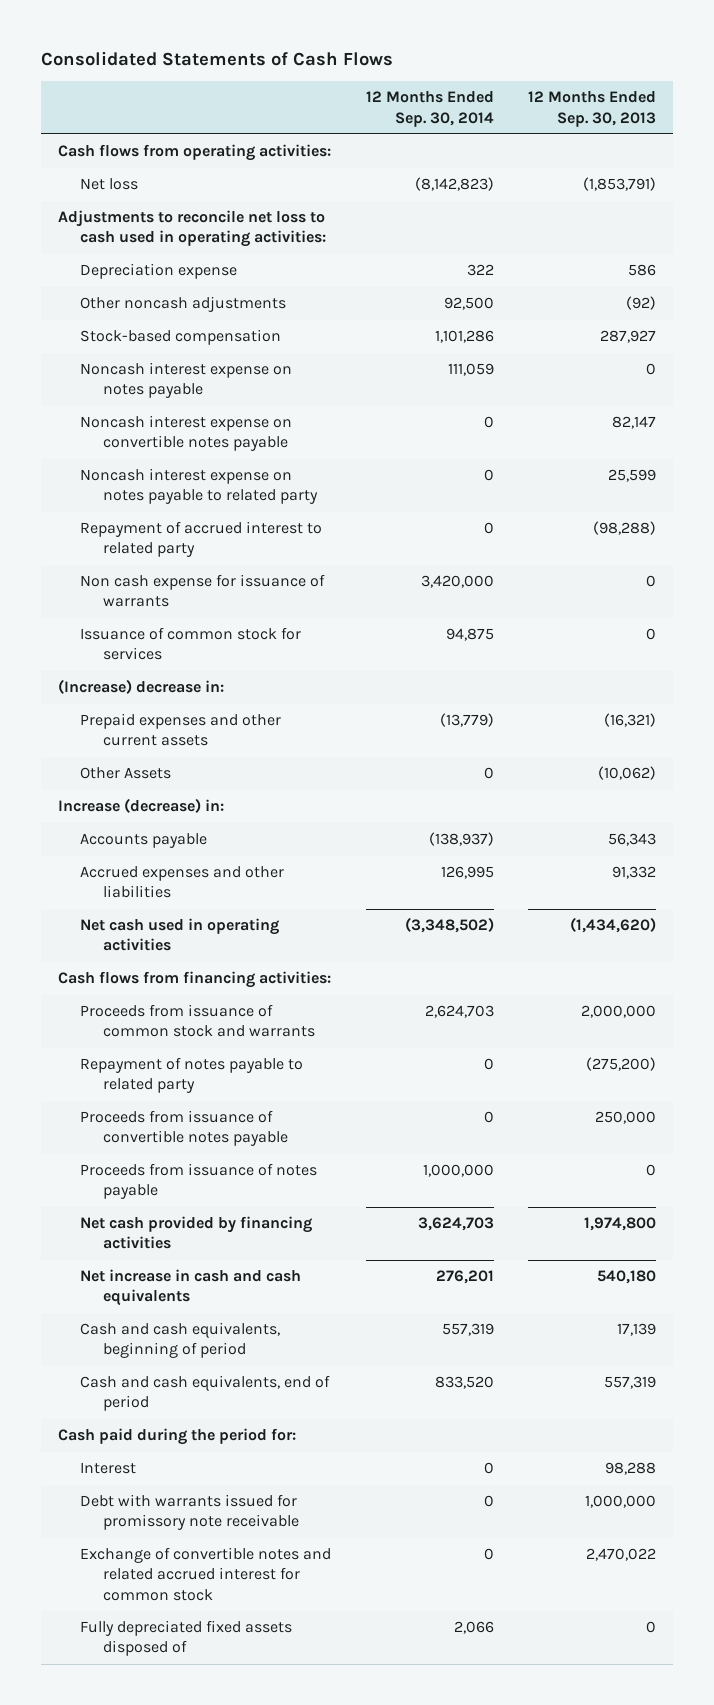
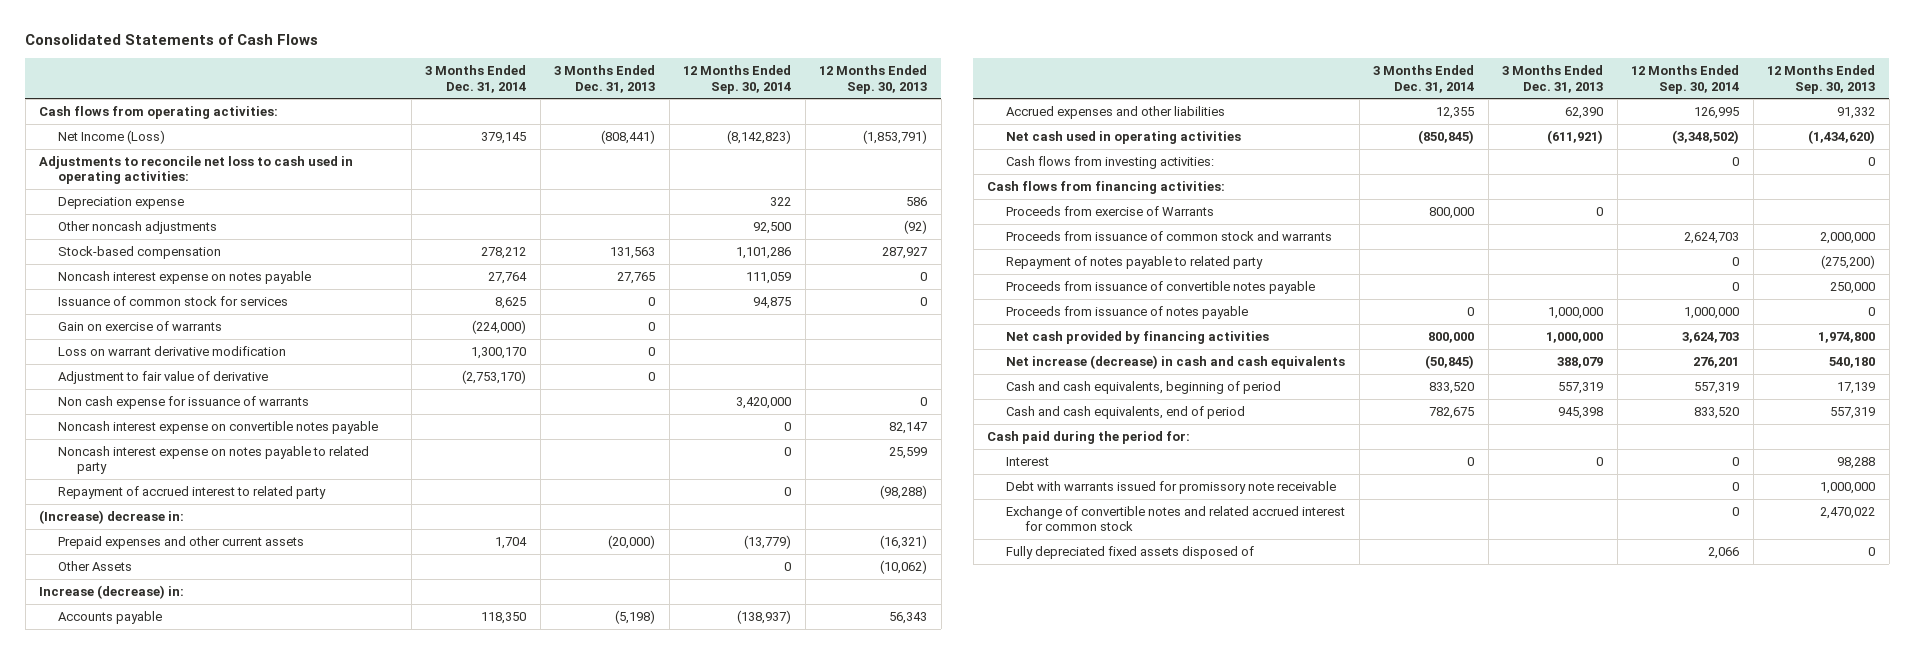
none -> [425,64,527,93] 3 Months Ended Dec. 31, 2014
none -> [554,64,656,93] 3 Months Ended Dec. 31, 2013
[80,178,139,191] Net loss -> [58,129,166,144] Net Income (Loss)
[80,627,302,661] Issuance of common stock for services -> [58,295,289,306] Issuance of common stock for services
none -> [58,320,223,331] Gain on exercise of warrants
none -> [58,345,287,356] Loss on warrant derivative modification
none -> [58,370,269,384] Adjustment to fair value of derivative
[80,574,326,608] Non cash expense for issuance of warrants -> [58,395,310,409] Non cash expense for issuance of warrants
none -> [1006,155,1215,169] Cash flows from investing activities:
none -> [1006,205,1215,216] Proceeds from exercise of Warrants
[80,1269,302,1307] Net increase in cash and cash equivalents -> [1006,354,1346,369] Net increase (decrease) in cash and cash equivalents

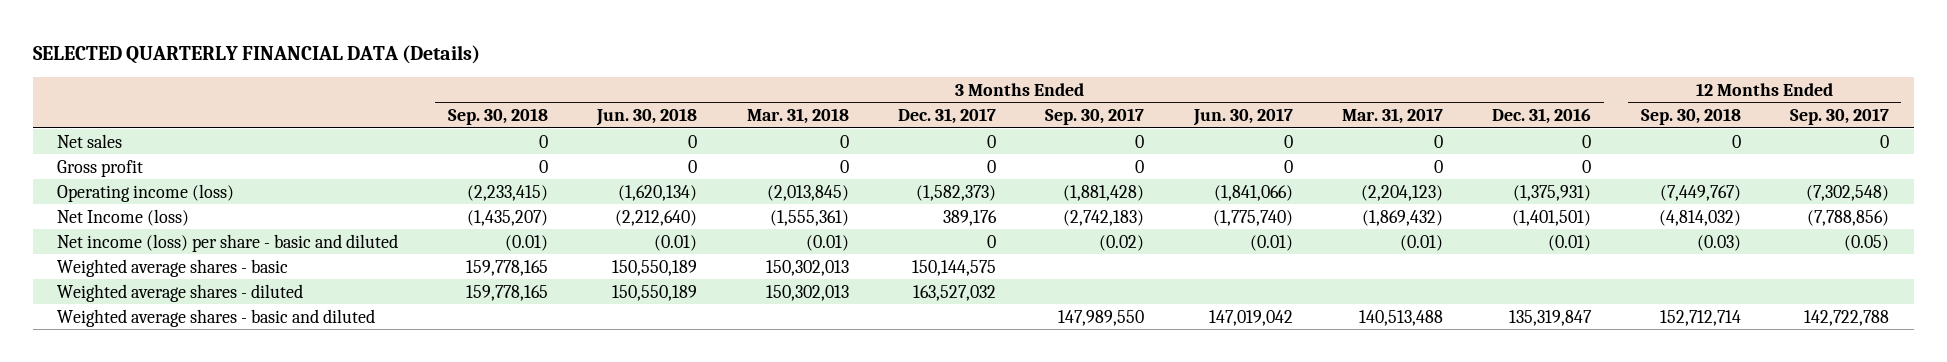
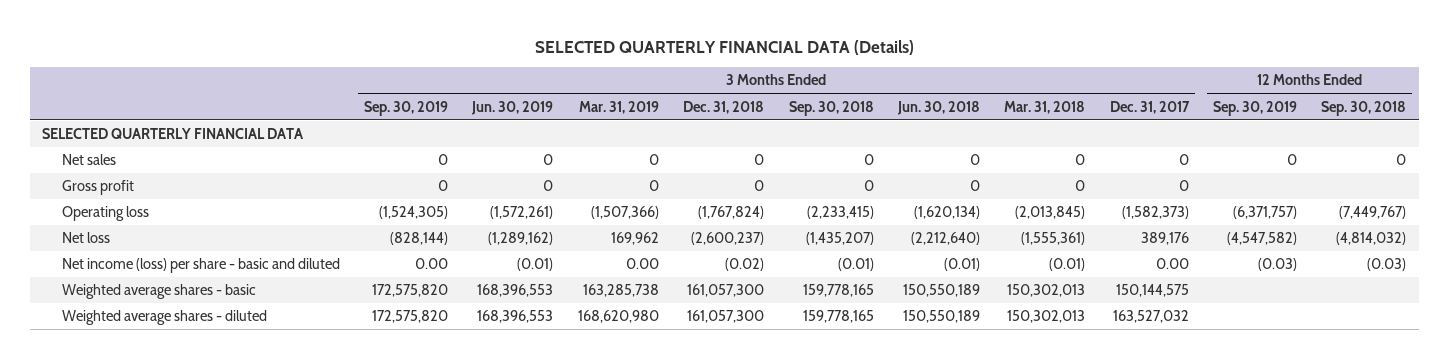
[1045,108,1145,126] Sep. 30, 2017 -> none
[1192,108,1293,127] Jun. 30, 2017 -> none
[1342,108,1444,125] Mar. 31, 2017 -> none
[1492,108,1592,125] Dec. 31, 2016 -> none
[1790,108,1890,126] Sep. 30, 2017 -> none
none -> [364,100,449,116] Sep. 30, 2019
none -> [471,100,554,115] Jun. 30, 2019
none -> [578,100,659,114] Mar. 31, 2019
none -> [683,100,765,114] Dec. 31, 2018
none -> [1212,100,1297,116] Sep. 30, 2019
none -> [42,128,305,140] SELECTED QUARTERLY FINANCIAL DATA
[57,183,235,202] Operating income (loss) -> [61,206,149,222] Operating loss
[57,208,190,226] Net Income (loss) -> [61,232,110,244] Net loss
[986,234,996,248] 0 -> [1155,258,1189,270] 0.00
[57,308,376,327] Weighted average shares - basic and diluted -> none

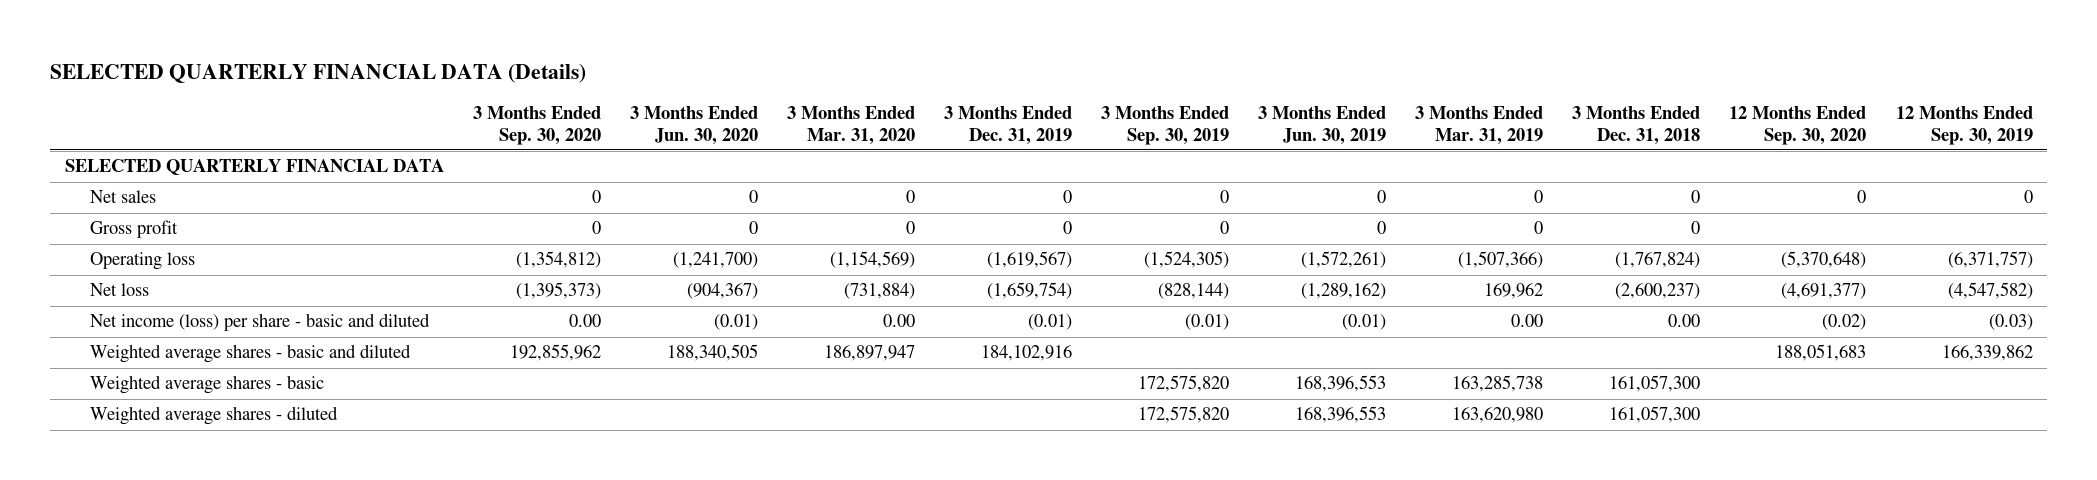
[788,100,874,116] Sep. 30, 2018 -> none
[896,100,980,115] Jun. 30, 2018 -> none
[1004,100,1086,114] Mar. 31, 2018 -> none
[1109,100,1190,114] Dec. 31, 2017 -> none
[1321,100,1407,116] Sep. 30, 2018 -> none
none -> [472,105,601,145] 3 Months Ended Sep. 30, 2020
none -> [629,105,758,145] 3 Months Ended Jun. 30, 2020
none -> [786,105,915,145] 3 Months Ended Mar. 31, 2020
none -> [944,105,1073,145] 3 Months Ended Dec. 31, 2019
none -> [1729,105,1867,145] 12 Months Ended Sep. 30, 2020
[415,258,449,270] 0.00 -> [1185,314,1230,331] (0.01)
[725,258,765,272] (0.02) -> [1668,314,1701,328] 0.00
none -> [90,344,412,364] Weighted average shares - basic and diluted
[577,310,659,324] 168,620,980 -> [1452,407,1544,424] 163,620,980

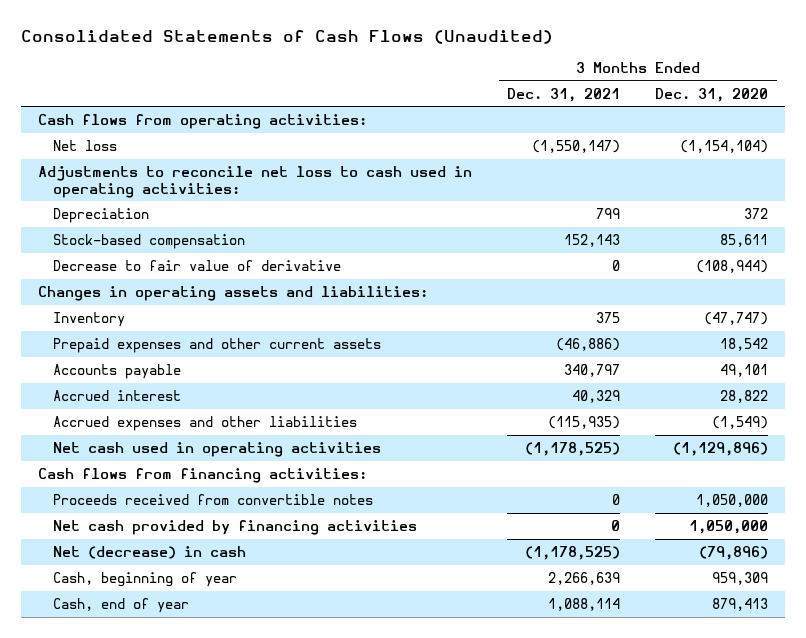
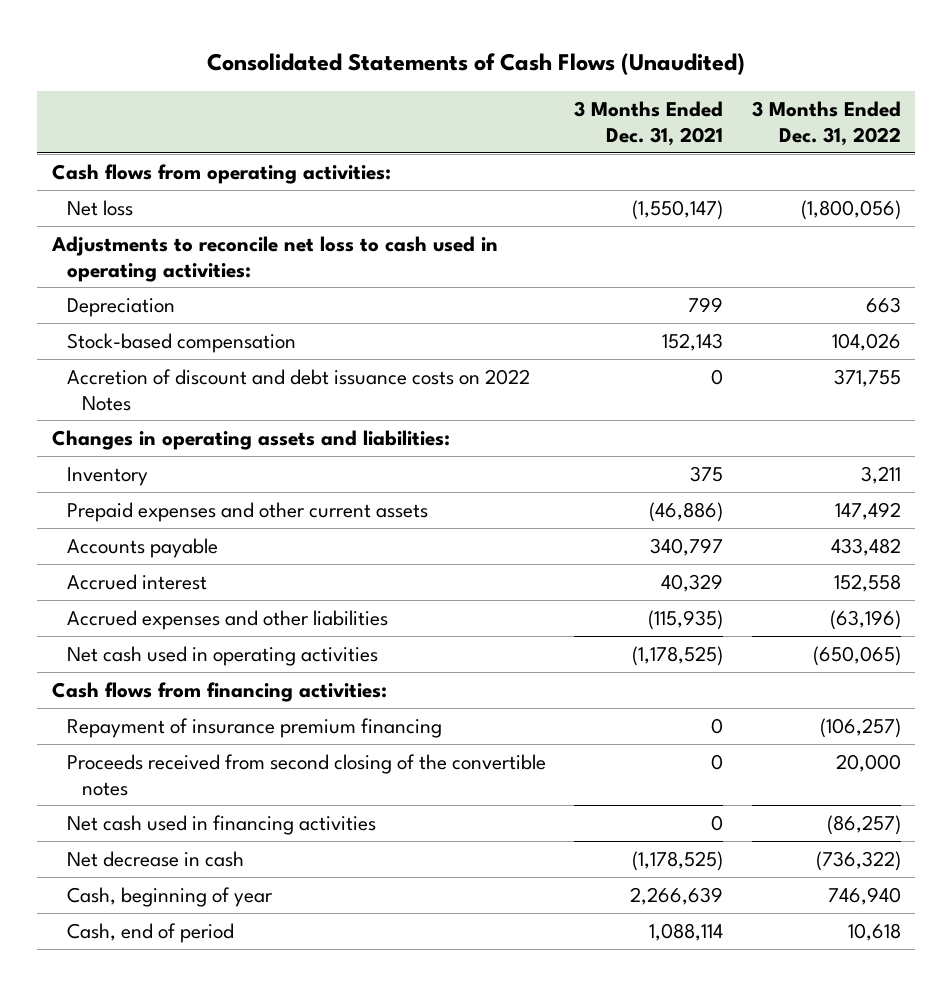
[655,87,769,102] Dec. 31, 2020 -> none
none -> [751,100,901,146] 3 Months Ended Dec. 31, 2022
[53,259,342,271] Decrease to fair value of derivative -> none
none -> [66,368,530,411] Accretion of discount and debt issuance costs on 2022 Notes
none -> [66,717,442,738] Repayment of insurance premium financing
[53,493,374,505] Proceeds received from convertible notes -> [66,753,546,796] Proceeds received from second closing of the convertible notes
[53,519,418,535] Net cash provided by financing activities -> [66,814,376,835] Net cash used in financing activities
[53,545,247,559] Net (decrease) in cash -> [66,850,244,867] Net decrease in cash
[53,597,190,613] Cash, end of year -> [66,922,234,943] Cash, end of period

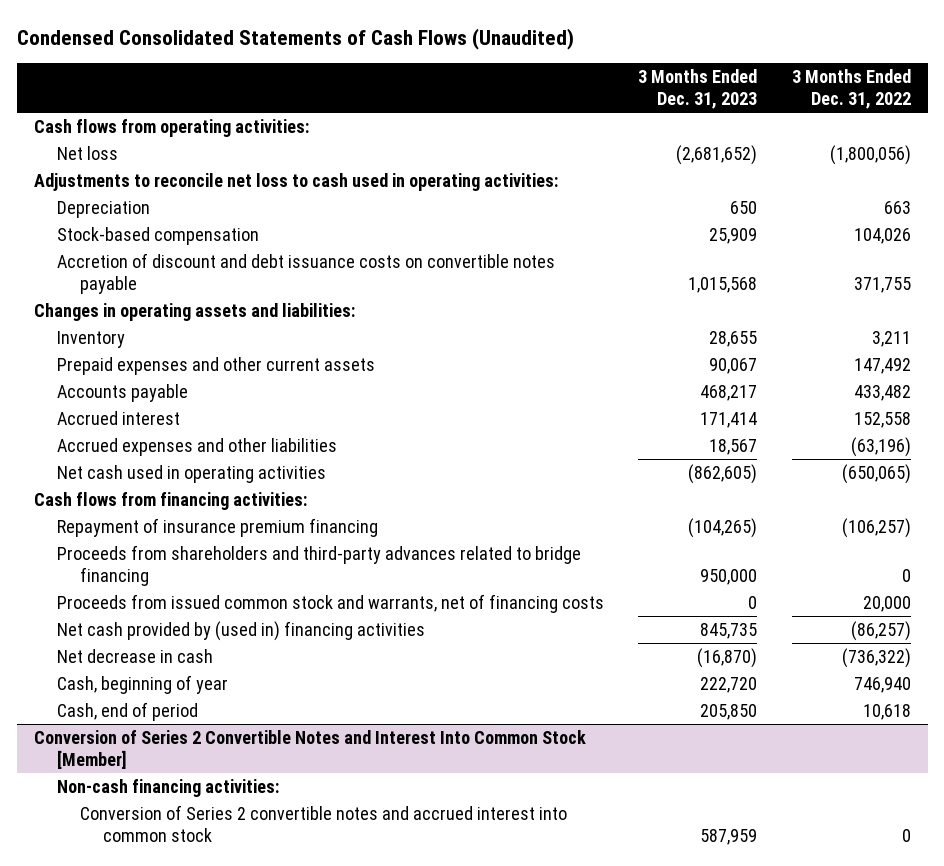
[207,53,746,76] Consolidated Statements of Cash Flows (Unaudited) -> [16,27,574,50] Condensed Consolidated Statements of Cash Flows (Unaudited)
[574,100,724,146] 3 Months Ended Dec. 31, 2021 -> none
none -> [638,68,758,110] 3 Months Ended Dec. 31, 2023
[66,368,530,411] Accretion of discount and debt issuance costs on 2022 Notes -> [56,252,555,295] Accretion of discount and debt issuance costs on convertible notes payable
[66,753,546,796] Proceeds received from second closing of the convertible notes -> none
none -> [56,544,581,587] Proceeds from shareholders and third-party advances related to bridge financing
none -> [56,593,604,613] Proceeds from issued common stock and warrants, net of financing costs
[66,814,376,835] Net cash used in financing activities -> [56,620,425,641] Net cash provided by (used in) financing activities
none -> [33,729,586,770] Conversion of Series 2 Convertible Notes and Interest Into Common Stock [Member]
none -> [56,778,279,797] Non-cash financing activities:
none -> [80,804,568,843] Conversion of Series 2 convertible notes and accrued interest into common stock

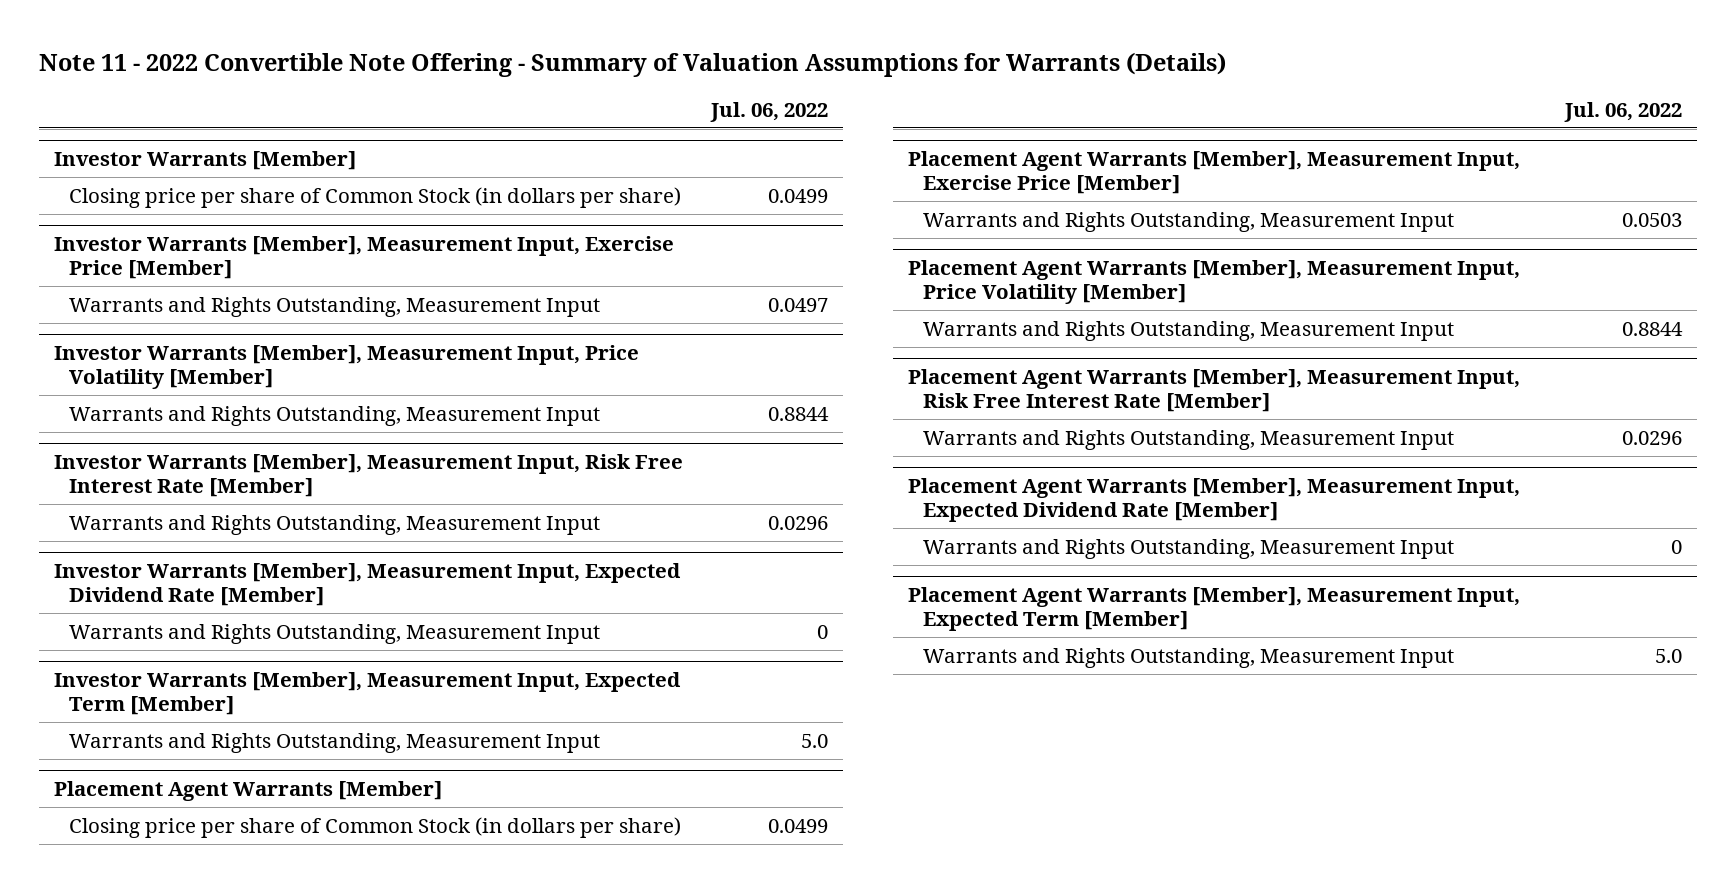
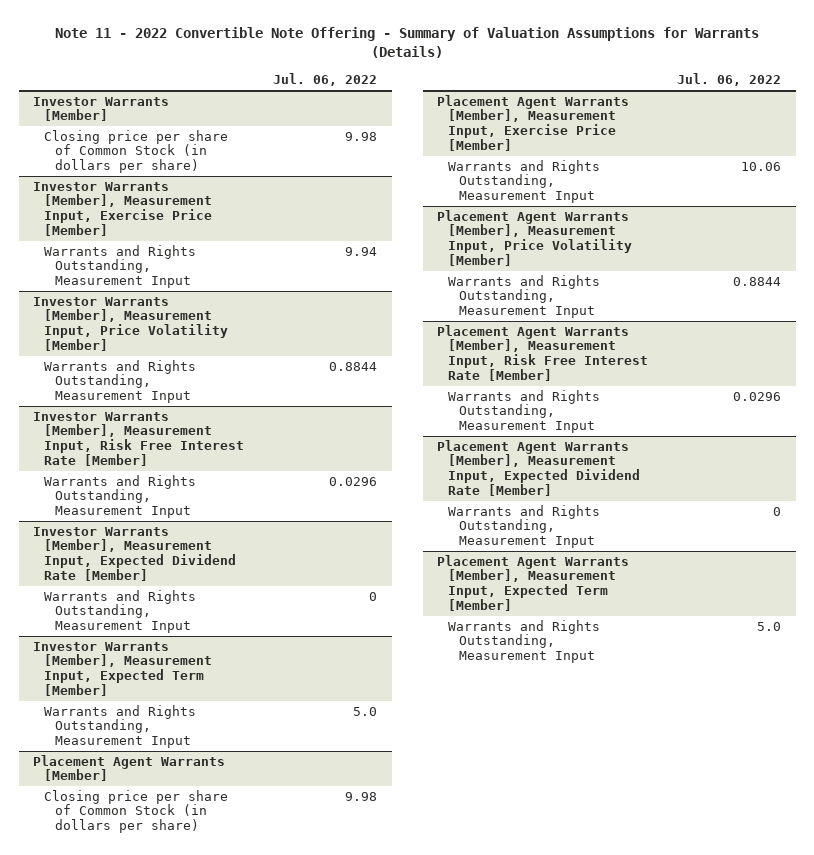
[768,188,829,203] 0.0499 -> [345,131,378,141] 9.98
[768,297,829,312] 0.0497 -> [345,246,378,256] 9.94
[768,818,829,833] 0.0499 -> [345,791,378,801] 9.98
[1622,212,1683,227] 0.0503 -> [740,161,781,171] 10.06

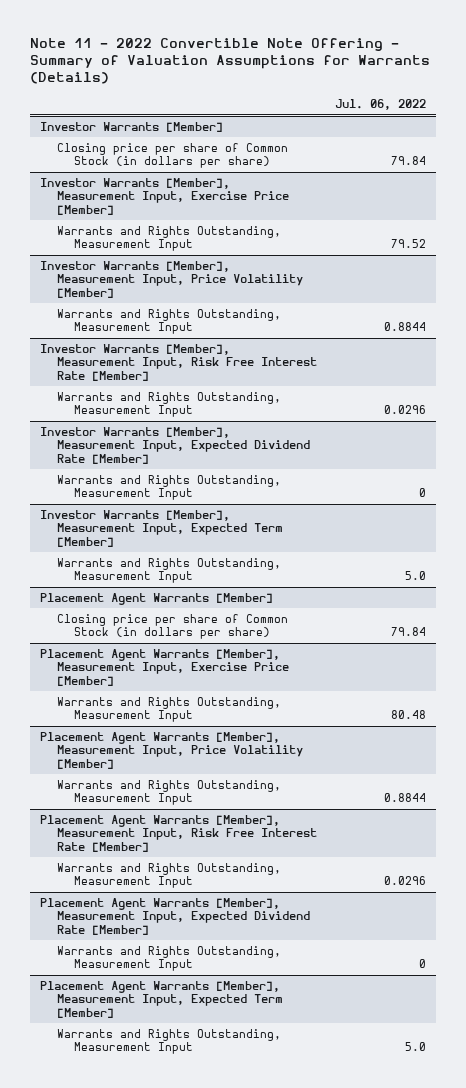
[345,131,378,141] 9.98 -> [391,156,427,166] 79.84
[345,246,378,256] 9.94 -> [391,239,427,249] 79.52
[345,791,378,801] 9.98 -> [391,627,427,637] 79.84
[740,161,781,171] 10.06 -> [391,710,427,720] 80.48

